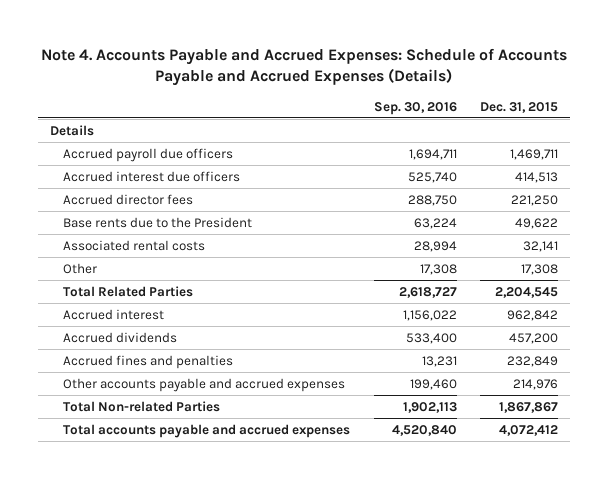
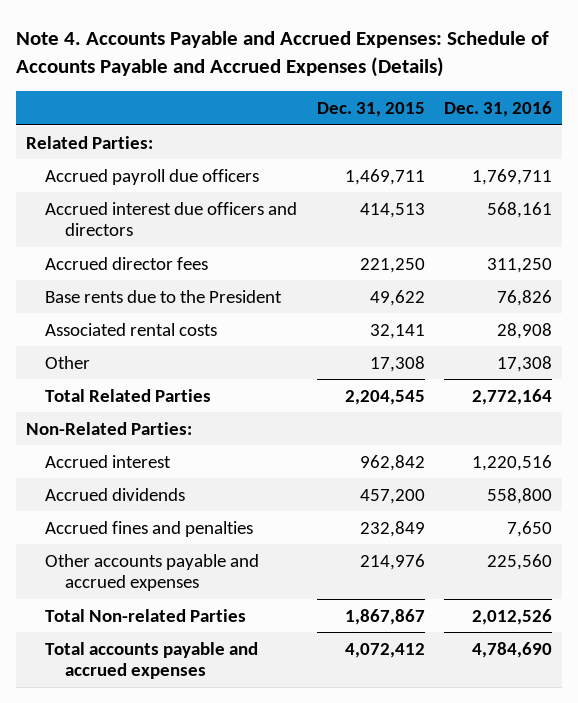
[373,101,457,115] Sep. 30, 2016 -> none
none -> [444,100,553,117] Dec. 31, 2016
[50,124,95,136] Details -> none
none -> [25,135,153,149] Related Parties:
[63,170,241,182] Accrued interest due officers -> [45,201,298,236] Accrued interest due officers and directors
none -> [25,421,192,435] Non-Related Parties:

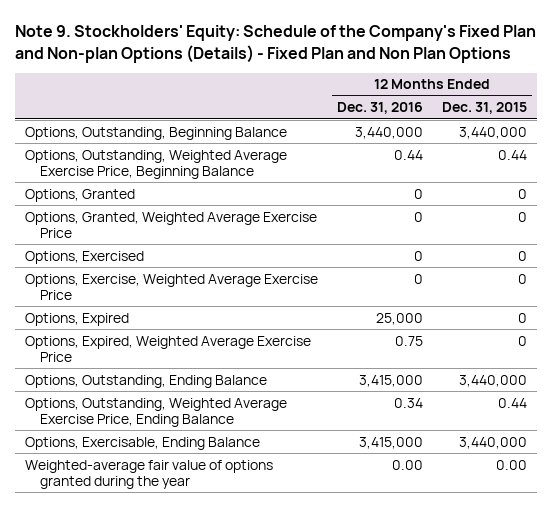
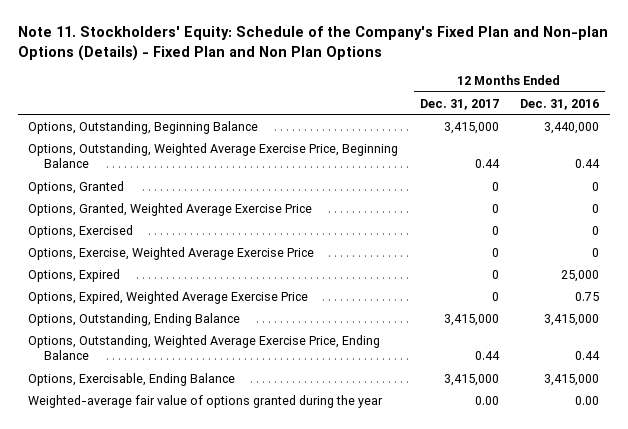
[15,25,537,63] Note 9. Stockholders' Equity: Schedule of the Company's Fixed Plan and Non-plan Options (Details) - Fixed Plan and Non Plan Options -> [17,26,608,61] Note 11. Stockholders' Equity: Schedule of the Company's Fixed Plan and Non-plan Options (Details) - Fixed Plan and Non Plan Options
[442,102,528,115] Dec. 31, 2015 -> none
none -> [419,98,499,110] Dec. 31, 2017
[394,397,424,408] 0.34 -> [575,351,601,361] 0.44

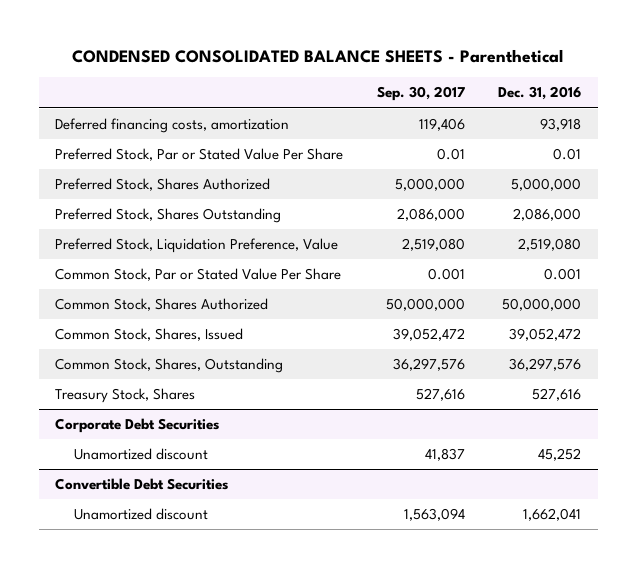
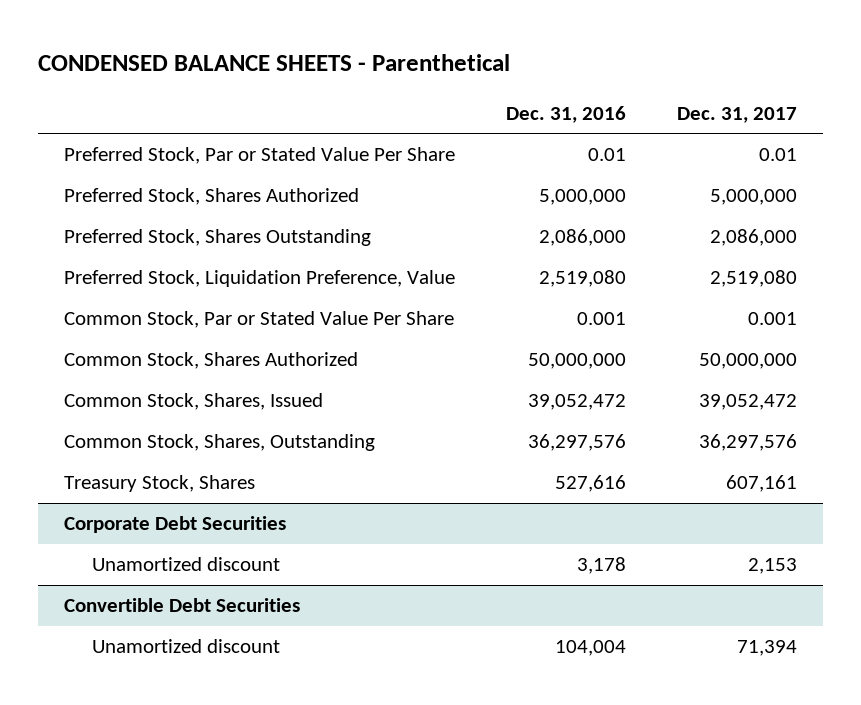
[72,48,564,63] CONDENSED CONSOLIDATED BALANCE SHEETS - Parenthetical -> [38,54,511,72] CONDENSED BALANCE SHEETS - Parenthetical
[376,86,465,102] Sep. 30, 2017 -> none
none -> [677,106,798,123] Dec. 31, 2017
[55,118,290,134] Deferred financing costs, amortization -> none
[538,448,582,462] 45,252 -> [577,557,627,575] 3,178
[523,508,582,522] 1,662,041 -> [555,640,627,657] 104,004

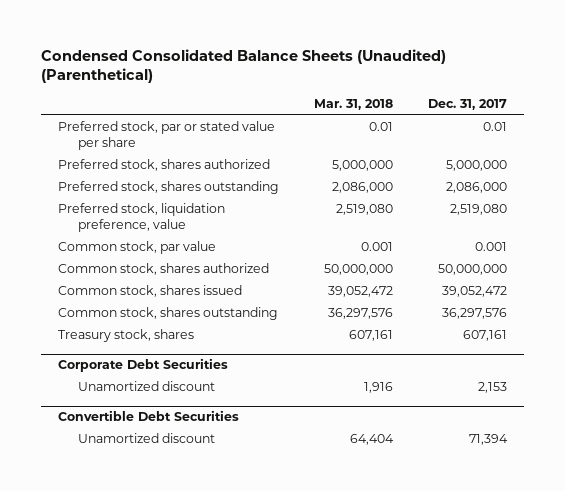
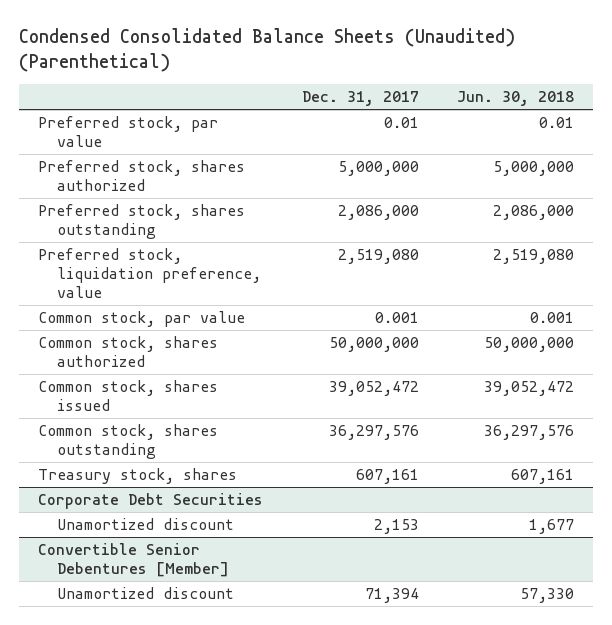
[314,99,394,111] Mar. 31, 2018 -> none
none -> [457,91,575,107] Jun. 30, 2018
[58,121,276,151] Preferred stock, par or stated value per share -> [37,116,218,148] Preferred stock, par value
[58,410,240,422] Convertible Debt Securities -> [37,543,230,578] Convertible Senior Debentures [Member]

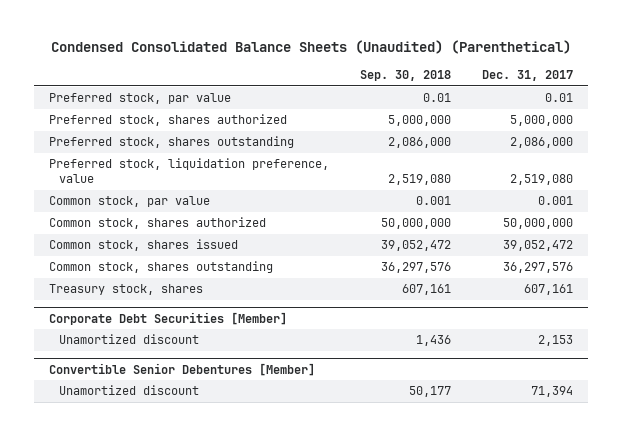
[457,91,575,107] Jun. 30, 2018 -> none
none -> [359,69,451,81] Sep. 30, 2018
[37,493,263,510] Corporate Debt Securities -> [49,311,288,325] Corporate Debt Securities [Member]

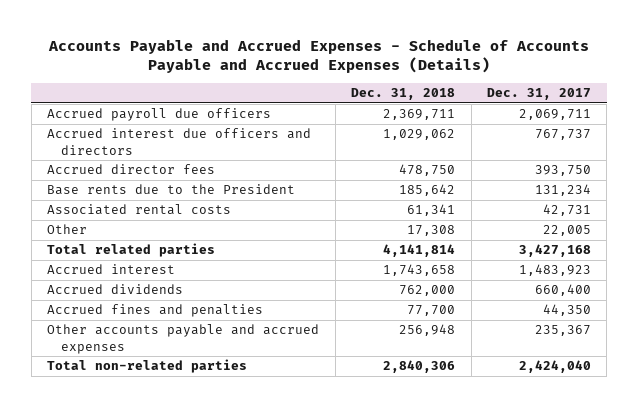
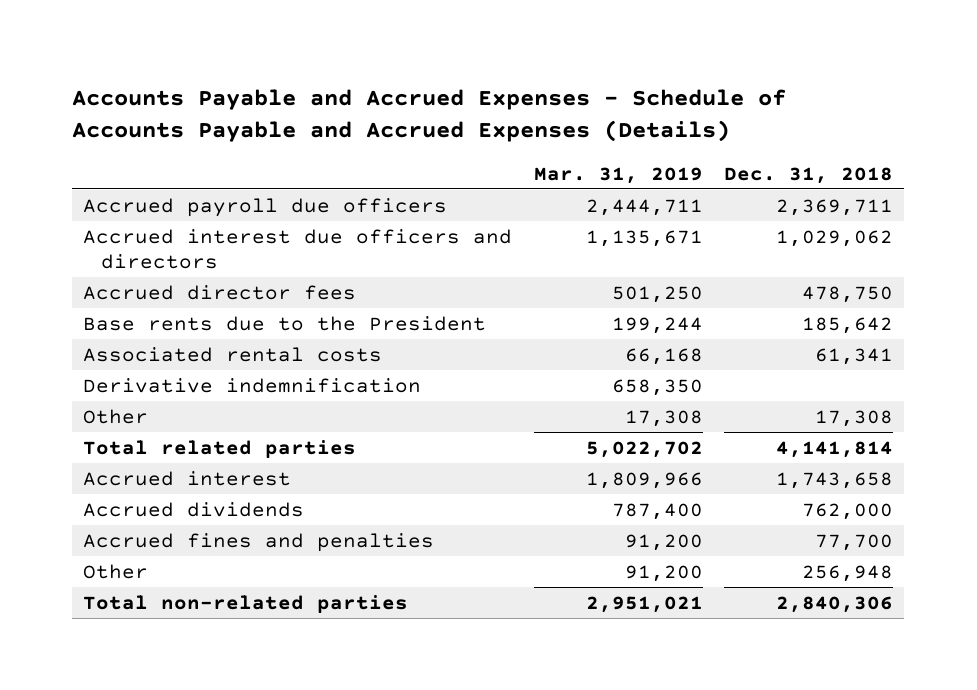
[486,88,591,101] Dec. 31, 2017 -> none
none -> [533,166,703,184] Mar. 31, 2019
none -> [83,377,422,393] Derivative indemnification
[47,324,320,354] Other accounts payable and accrued expenses -> [83,563,149,579] Other

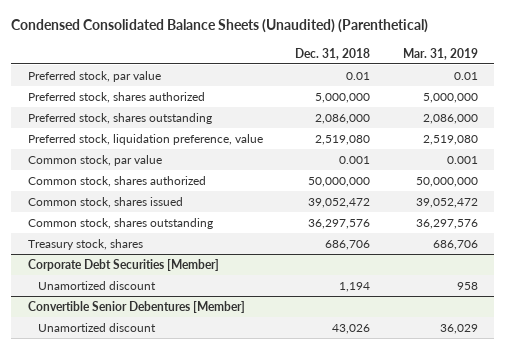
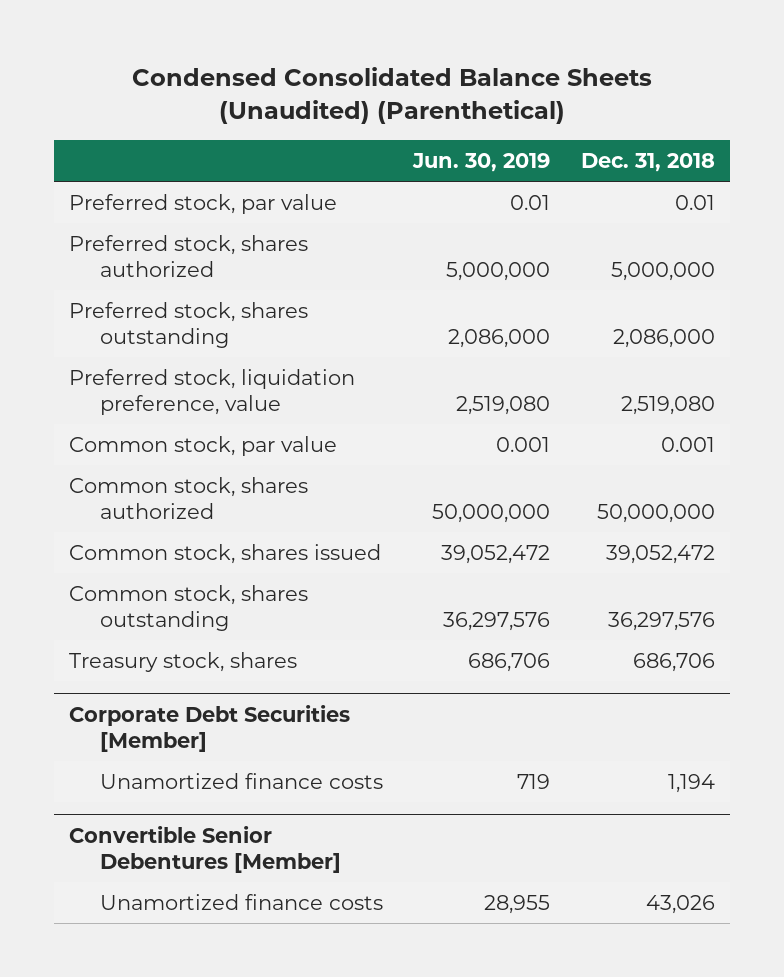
[403,47,479,60] Mar. 31, 2019 -> none
none -> [412,152,551,172] Jun. 30, 2019
[38,280,157,290] Unamortized discount -> [100,772,384,789] Unamortized finance costs
[38,322,157,332] Unamortized discount -> [100,893,384,910] Unamortized finance costs

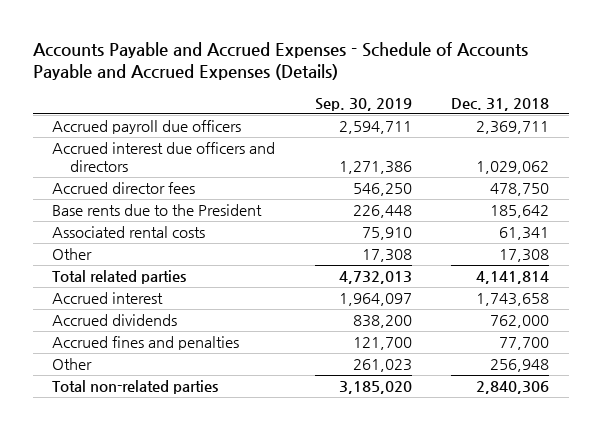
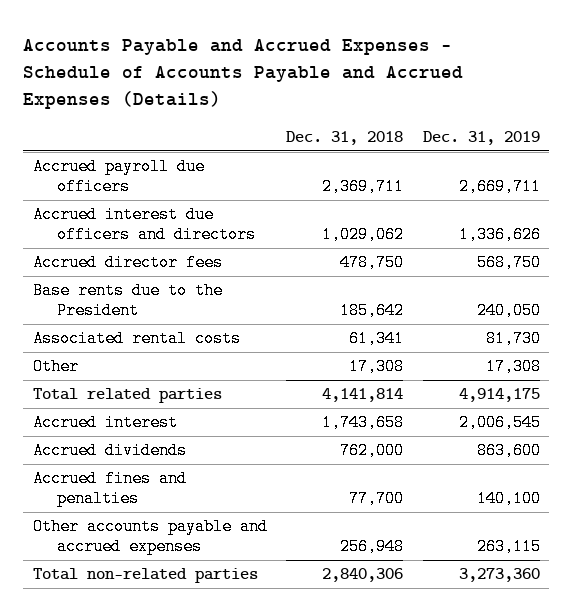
[314,97,412,111] Sep. 30, 2019 -> none
none -> [422,131,540,146] Dec. 31, 2019
[52,358,93,371] Other -> [33,518,269,556] Other accounts payable and accrued expenses

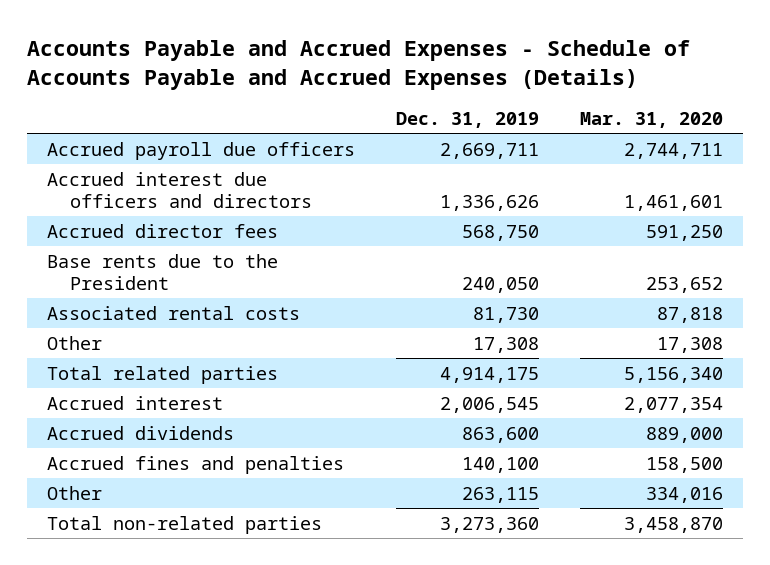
[286,131,404,146] Dec. 31, 2018 -> none
none -> [579,112,723,129] Mar. 31, 2020
[33,518,269,556] Other accounts payable and accrued expenses -> [47,485,103,500] Other

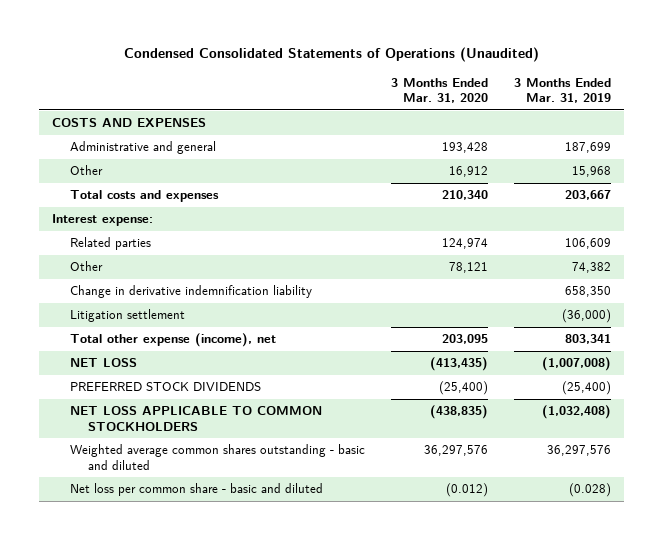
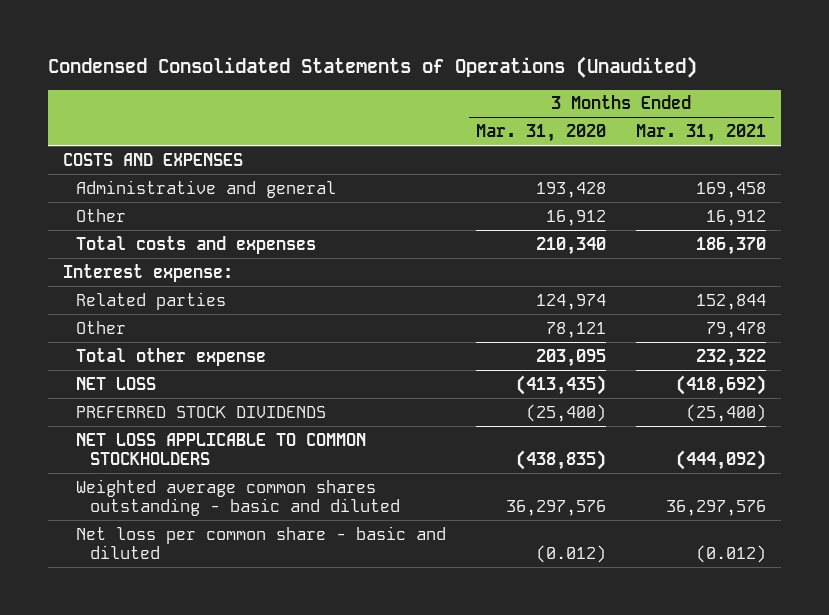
[514,77,612,103] 3 Months Ended Mar. 31, 2019 -> none
none -> [636,123,767,142] Mar. 31, 2021
[70,285,313,299] Change in derivative indemnification liability -> none
[70,309,186,323] Litigation settlement -> none
[70,333,277,348] Total other expense (income), net -> [76,347,267,366] Total other expense

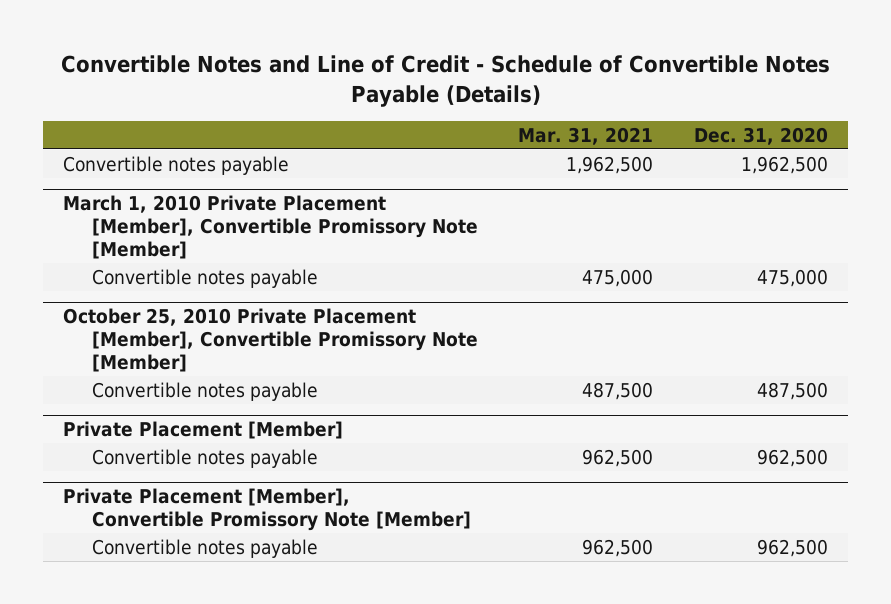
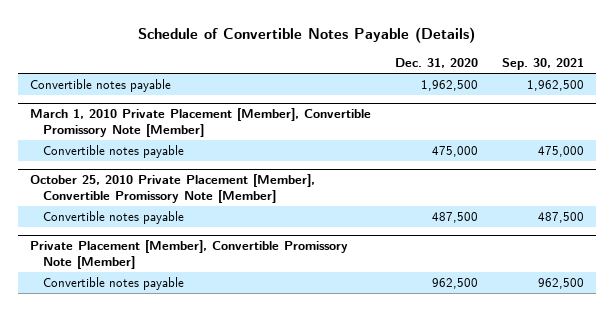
[60,55,830,107] Convertible Notes and Line of Credit - Schedule of Convertible Notes Payable (Details) -> [137,26,475,43] Schedule of Convertible Notes Payable (Details)
[518,126,654,145] Mar. 31, 2021 -> none
none -> [501,58,584,71] Sep. 30, 2021
[63,421,344,440] Private Placement [Member] -> none
[91,448,318,468] Convertible notes payable -> none

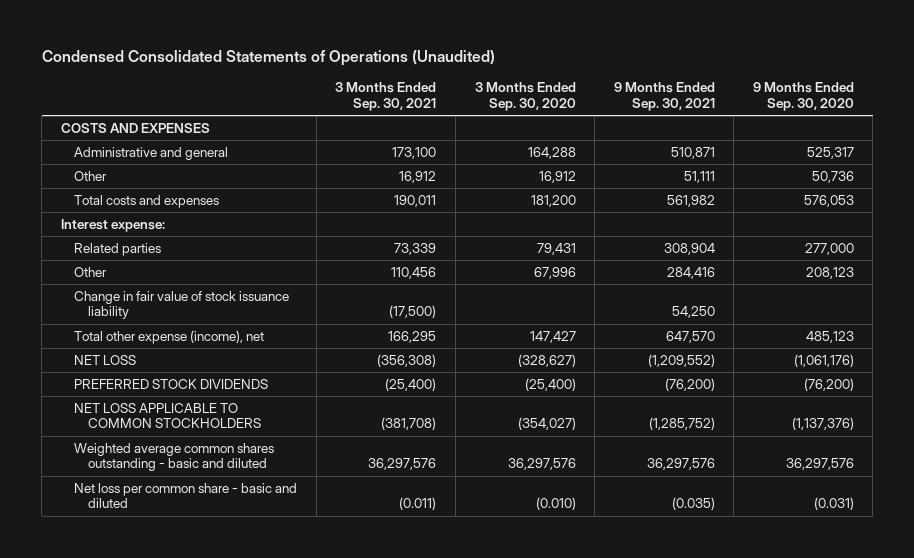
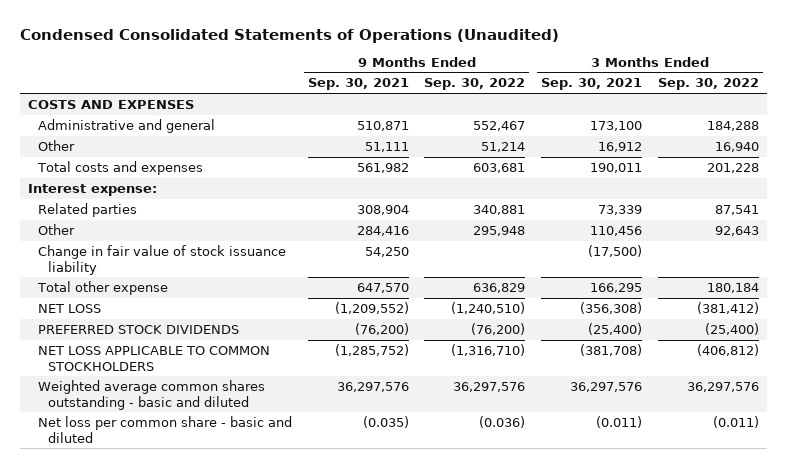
[474,82,576,111] 3 Months Ended Sep. 30, 2020 -> none
[752,82,854,111] 9 Months Ended Sep. 30, 2020 -> none
none -> [424,78,526,91] Sep. 30, 2022
none -> [657,78,759,91] Sep. 30, 2022
[74,329,265,344] Total other expense (income), net -> [36,280,168,295] Total other expense

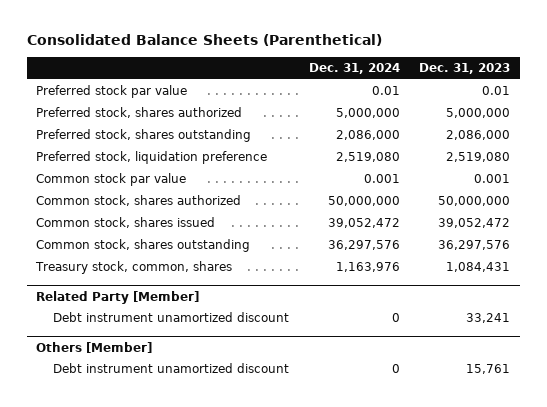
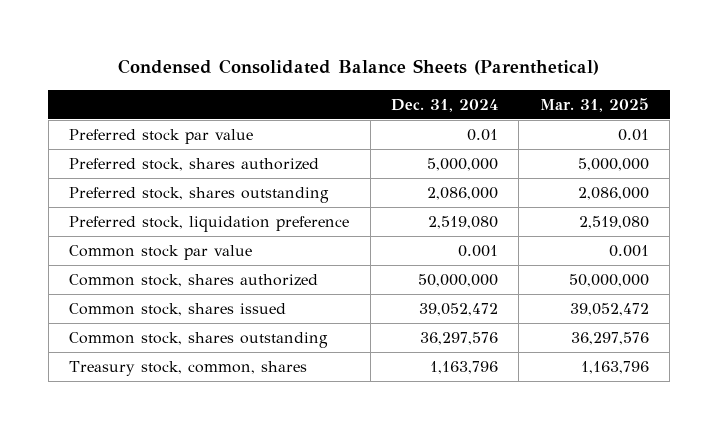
[26,34,382,47] Consolidated Balance Sheets (Parenthetical) -> [118,59,600,76] Condensed Consolidated Balance Sheets (Parenthetical)
[419,63,511,75] Dec. 31, 2023 -> none
none -> [539,97,649,112] Mar. 31, 2025
[36,290,200,304] Related Party [Member] -> none
[53,312,290,323] Debt instrument unamortized discount -> none
[36,341,153,353] Others [Member] -> none
[53,363,290,374] Debt instrument unamortized discount -> none
[335,262,400,273] 1,163,976 -> [430,361,499,375] 1,163,796

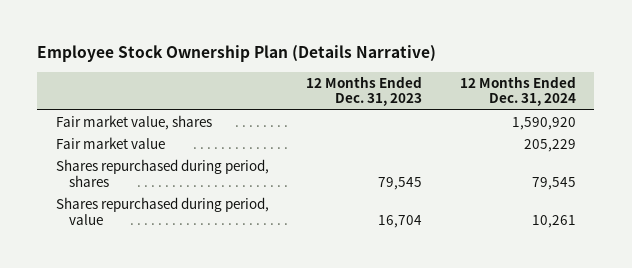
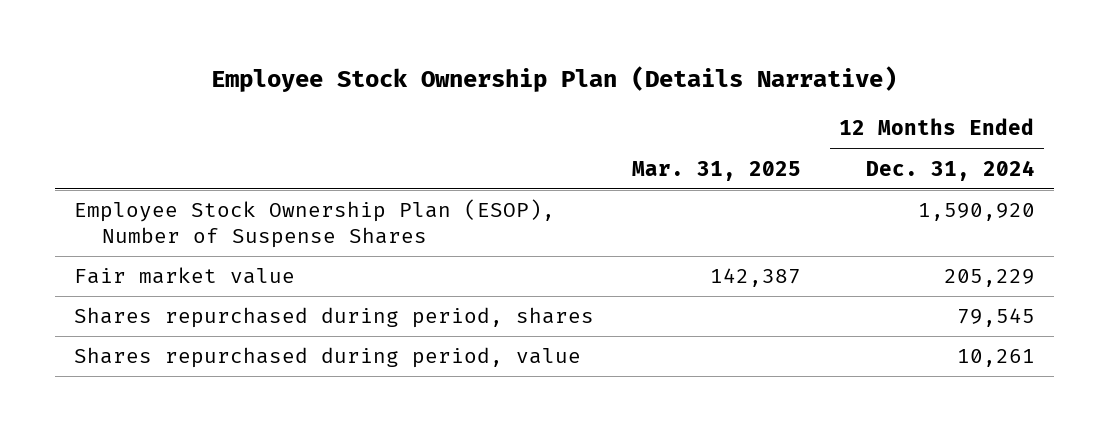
[306,75,423,107] 12 Months Ended Dec. 31, 2023 -> none
none -> [632,160,802,181] Mar. 31, 2025
[56,115,213,131] Fair market value, shares -> [74,199,556,248] Employee Stock Ownership Plan (ESOP), Number of Suspense Shares

